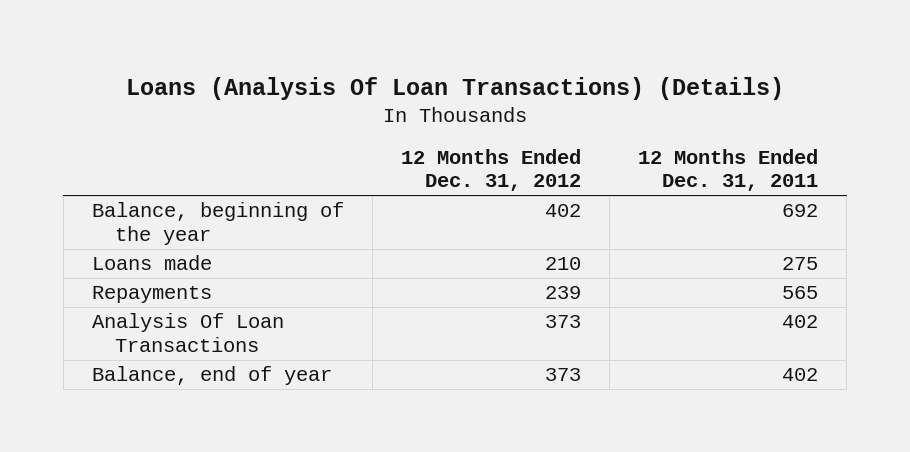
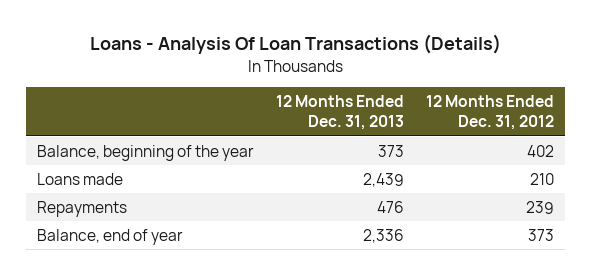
[125,76,784,100] Loans (Analysis Of Loan Transactions) (Details) -> [89,34,501,55] Loans - Analysis Of Loan Transactions (Details)
[638,148,819,192] 12 Months Ended Dec. 31, 2011 -> none
none -> [276,95,405,131] 12 Months Ended Dec. 31, 2013
[91,313,284,352] Analysis Of Loan Transactions -> none

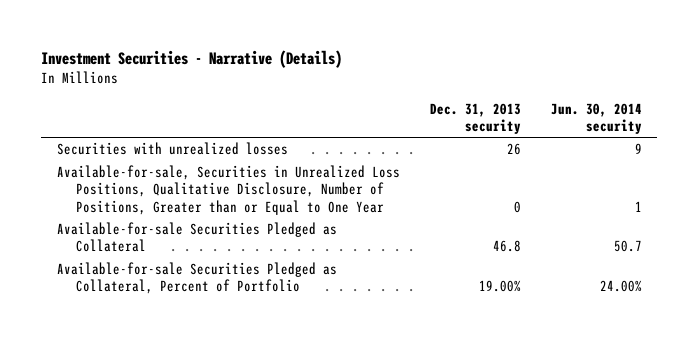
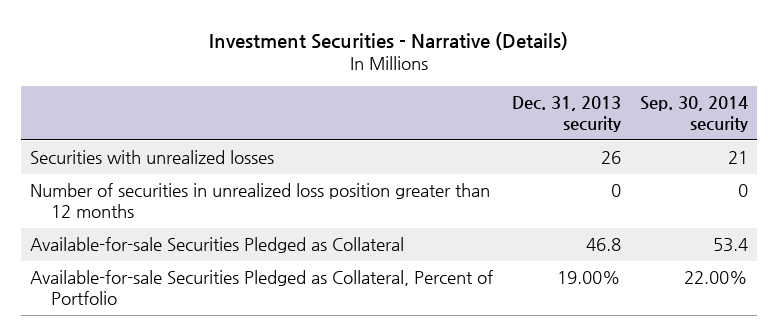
[551,102,643,134] Jun. 30, 2014 security -> none
none -> [639,96,748,133] Sep. 30, 2014 security
[56,165,400,215] Available-for-sale, Securities in Unrealized Loss Positions, Qualitative Disclosure, Number of Positions, Greater than or Equal to One Year -> [30,183,491,219] Number of securities in unrealized loss position greater than 12 months

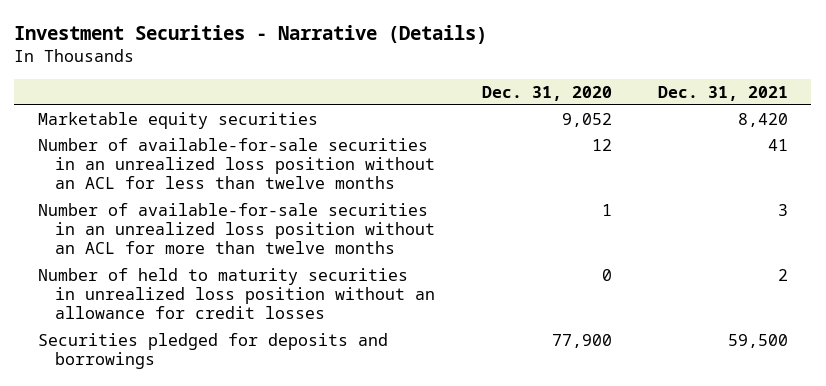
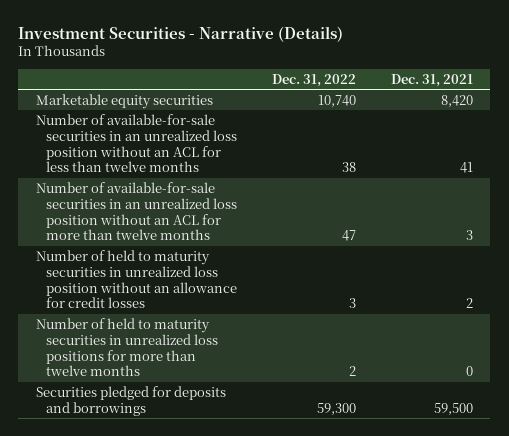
[481,85,612,101] Dec. 31, 2020 -> none
none -> [272,74,357,88] Dec. 31, 2022
none -> [35,317,219,377] Number of held to maturity securities in unrealized loss positions for more than twelve months

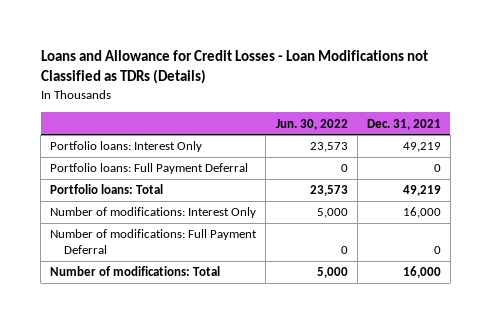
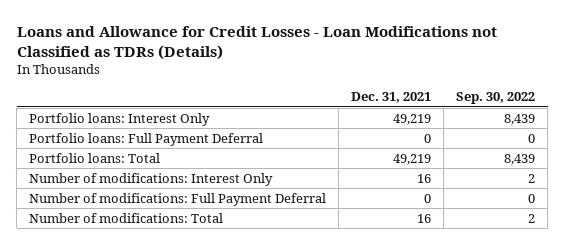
[275,118,348,130] Jun. 30, 2022 -> none
none -> [456,92,536,105] Sep. 30, 2022
[402,207,441,219] 16,000 -> [417,173,432,183] 16
[402,266,441,279] 16,000 -> [417,213,432,223] 16

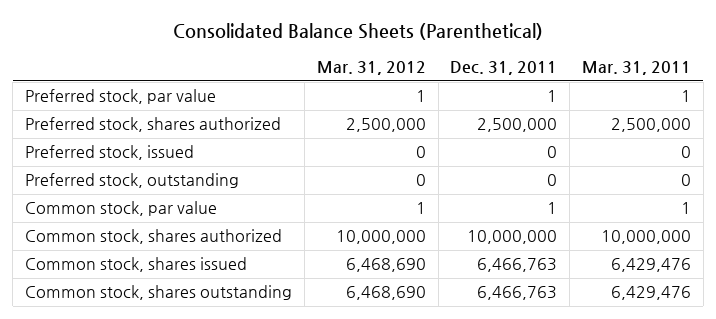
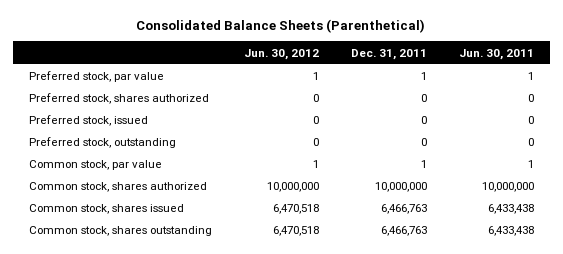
[316,61,426,76] Mar. 31, 2012 -> none
[581,61,691,76] Mar. 31, 2011 -> none
none -> [243,48,319,60] Jun. 30, 2012
none -> [459,48,535,60] Jun. 30, 2011
[477,118,558,133] 2,500,000 -> [421,94,428,103] 0

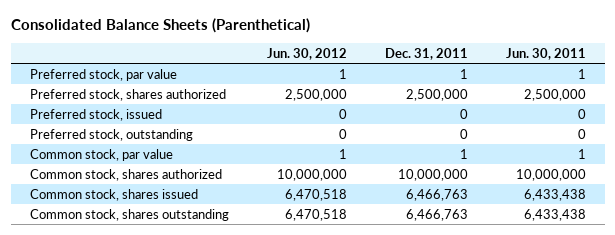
[312,94,319,103] 0 -> [284,88,347,101] 2,500,000
[421,94,428,103] 0 -> [405,88,468,101] 2,500,000
[528,94,535,103] 0 -> [523,88,586,101] 2,500,000

